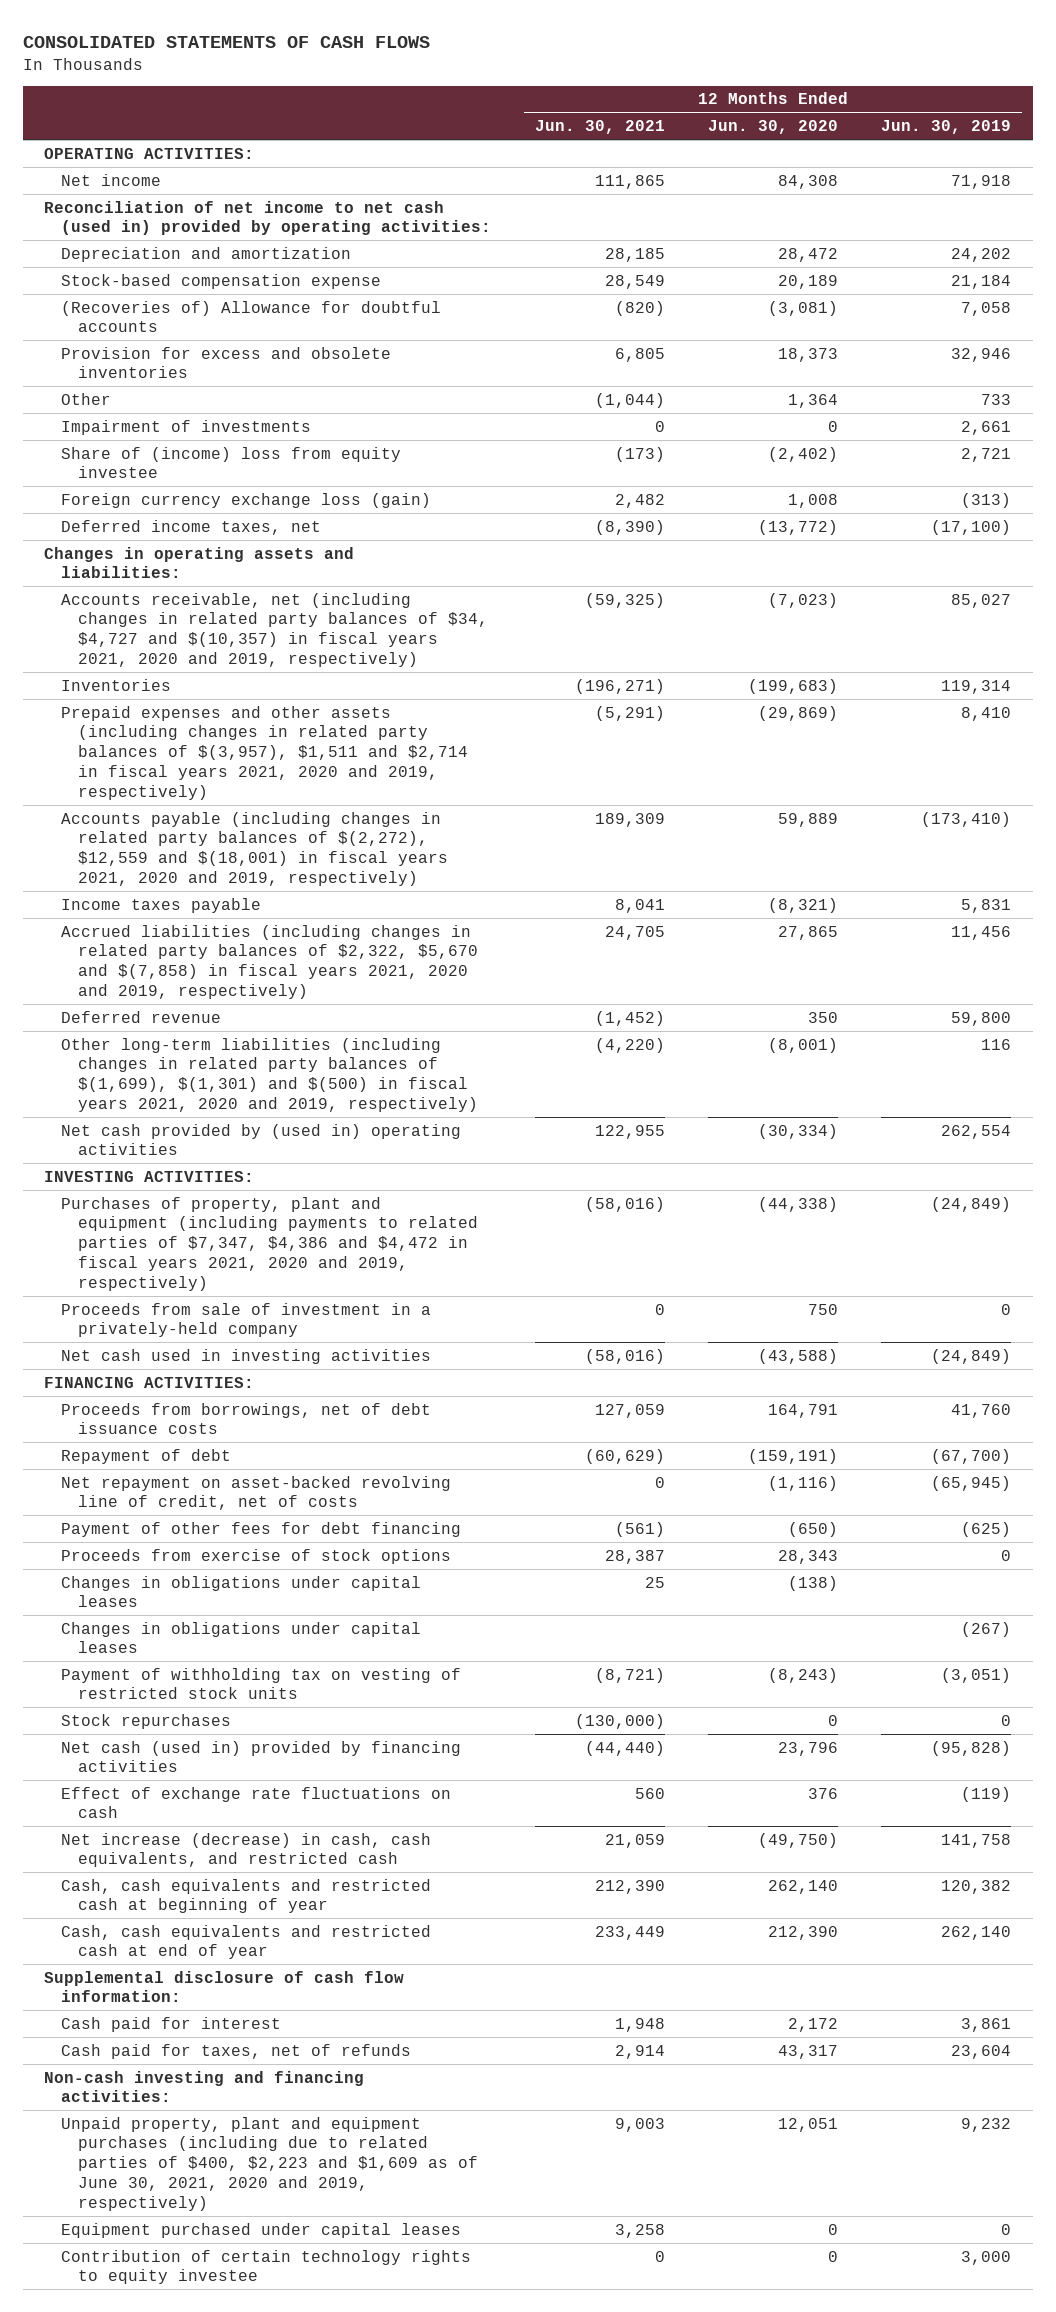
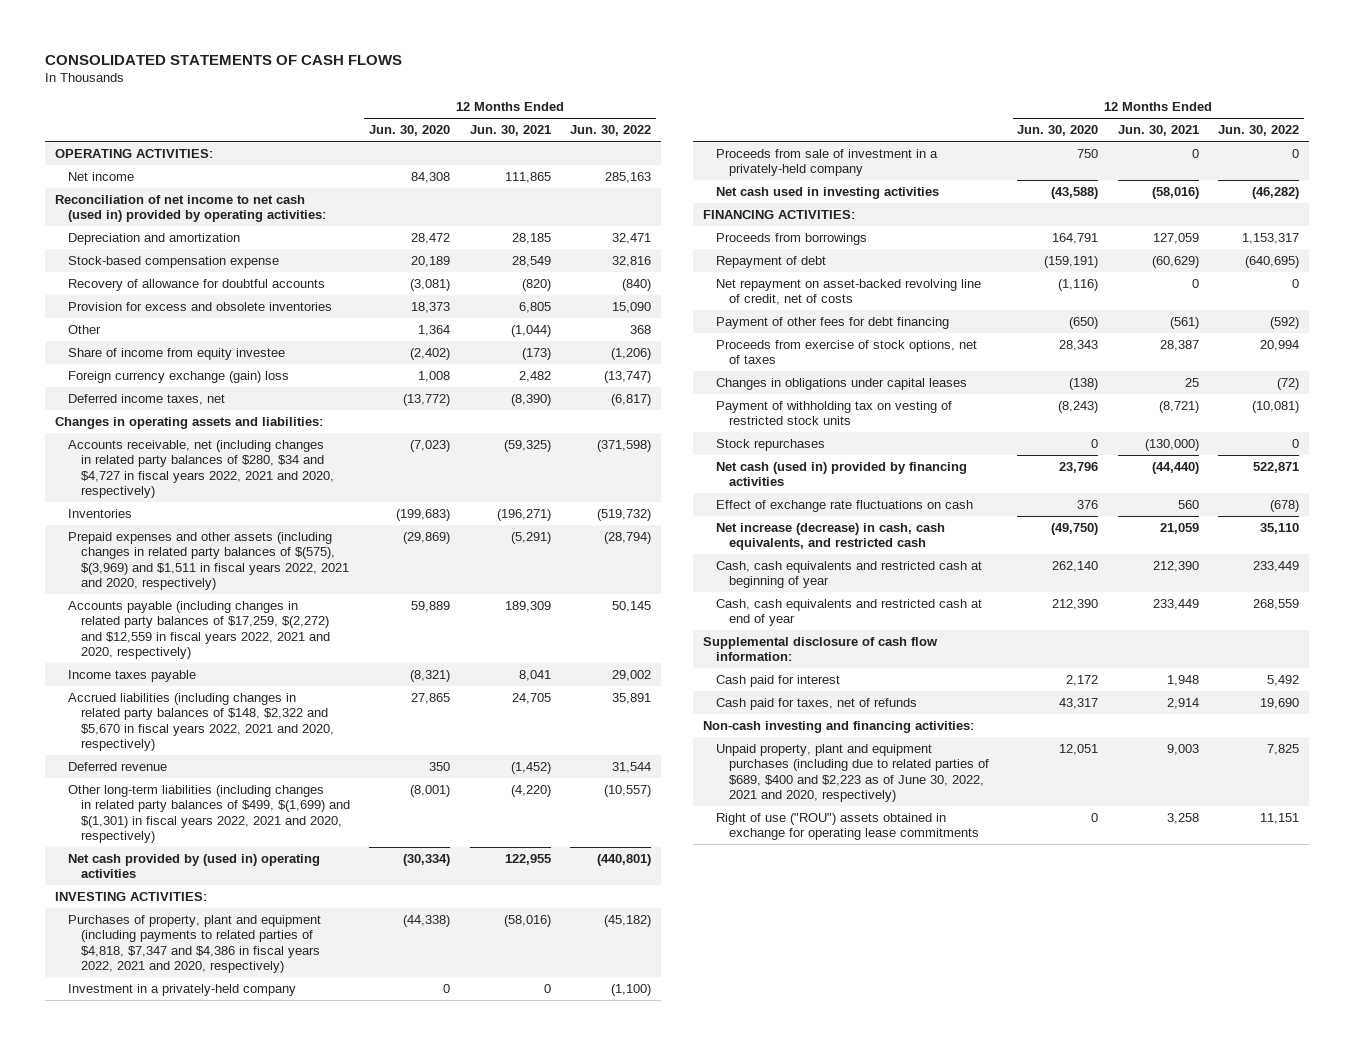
[881,120,1012,135] Jun. 30, 2019 -> none
none -> [570,125,652,137] Jun. 30, 2022
[61,300,442,333] (Recoveries of) Allowance for doubtful accounts -> [67,278,325,291] Recovery of allowance for doubtful accounts
[61,419,312,435] Impairment of investments -> none
[61,446,402,479] Share of (income) loss from equity investee -> [67,347,285,360] Share of income from equity investee
[61,492,432,508] Foreign currency exchange loss (gain) -> [67,370,289,383] Foreign currency exchange (gain) loss
[61,592,489,667] Accounts receivable, net (including changes in related party balances of $34, $4,727 and $(10,357) in fiscal years 2021, 2020 and 2019, respectively) -> [67,439,334,498] Accounts receivable, net (including changes in related party balances of $280, $34 and $4,727 in fiscal years 2022, 2021 and 2020, respectively)
[61,705,469,800] Prepaid expenses and other assets (including changes in related party balances of $(3,957), $1,511 and $2,714 in fiscal years 2021, 2020 and 2019, respectively) -> [67,531,349,590] Prepaid expenses and other assets (including changes in related party balances of $(575), $(3,969) and $1,511 in fiscal years 2022, 2021 and 2020, respectively)
[61,811,449,886] Accounts payable (including changes in related party balances of $(2,272), $12,559 and $(18,001) in fiscal years 2021, 2020 and 2019, respectively) -> [67,600,330,659] Accounts payable (including changes in related party balances of $17,259, $(2,272) and $12,559 in fiscal years 2022, 2021 and 2020, respectively)
[61,924,479,999] Accrued liabilities (including changes in related party balances of $2,322, $5,670 and $(7,858) in fiscal years 2021, 2020 and 2019, respectively) -> [67,692,334,751] Accrued liabilities (including changes in related party balances of $148, $2,322 and $5,670 in fiscal years 2022, 2021 and 2020, respectively)
[61,1037,479,1112] Other long-term liabilities (including changes in related party balances of $(1,699), $(1,301) and $(500) in fiscal years 2021, 2020 and 2019, respectively) -> [67,784,350,843] Other long-term liabilities (including changes in related party balances of $499, $(1,699) and $(1,301) in fiscal years 2022, 2021 and 2020, respectively)
[61,1196,479,1291] Purchases of property, plant and equipment (including payments to related parties of $7,347, $4,386 and $4,472 in fiscal years 2021, 2020 and 2019, respectively) -> [67,914,321,973] Purchases of property, plant and equipment (including payments to related parties of $4,818, $7,347 and $4,386 in fiscal years 2022, 2021 and 2020, respectively)
none -> [67,983,296,996] Investment in a privately-held company
[61,1402,432,1435] Proceeds from borrowings, net of debt issuance costs -> [715,232,867,245] Proceeds from borrowings
[61,1548,452,1564] Proceeds from exercise of stock options -> [715,339,977,365] Proceeds from exercise of stock options, net of taxes
[61,1621,422,1654] Changes in obligations under capital leases -> none
[61,2249,472,2285] Contribution of certain technology rights to equity investee -> none
[61,2116,479,2211] Unpaid property, plant and equipment purchases (including due to related parties of $400, $2,223 and $1,609 as of June 30, 2021, 2020 and 2019, respectively) -> [715,743,989,802] Unpaid property, plant and equipment purchases (including due to related parties of $689, $400 and $2,223 as of June 30, 2022, 2021 and 2020, respectively)
[61,2222,462,2238] Equipment purchased under capital leases -> [715,812,979,841] Right of use ("ROU") assets obtained in exchange for operating lease commitments

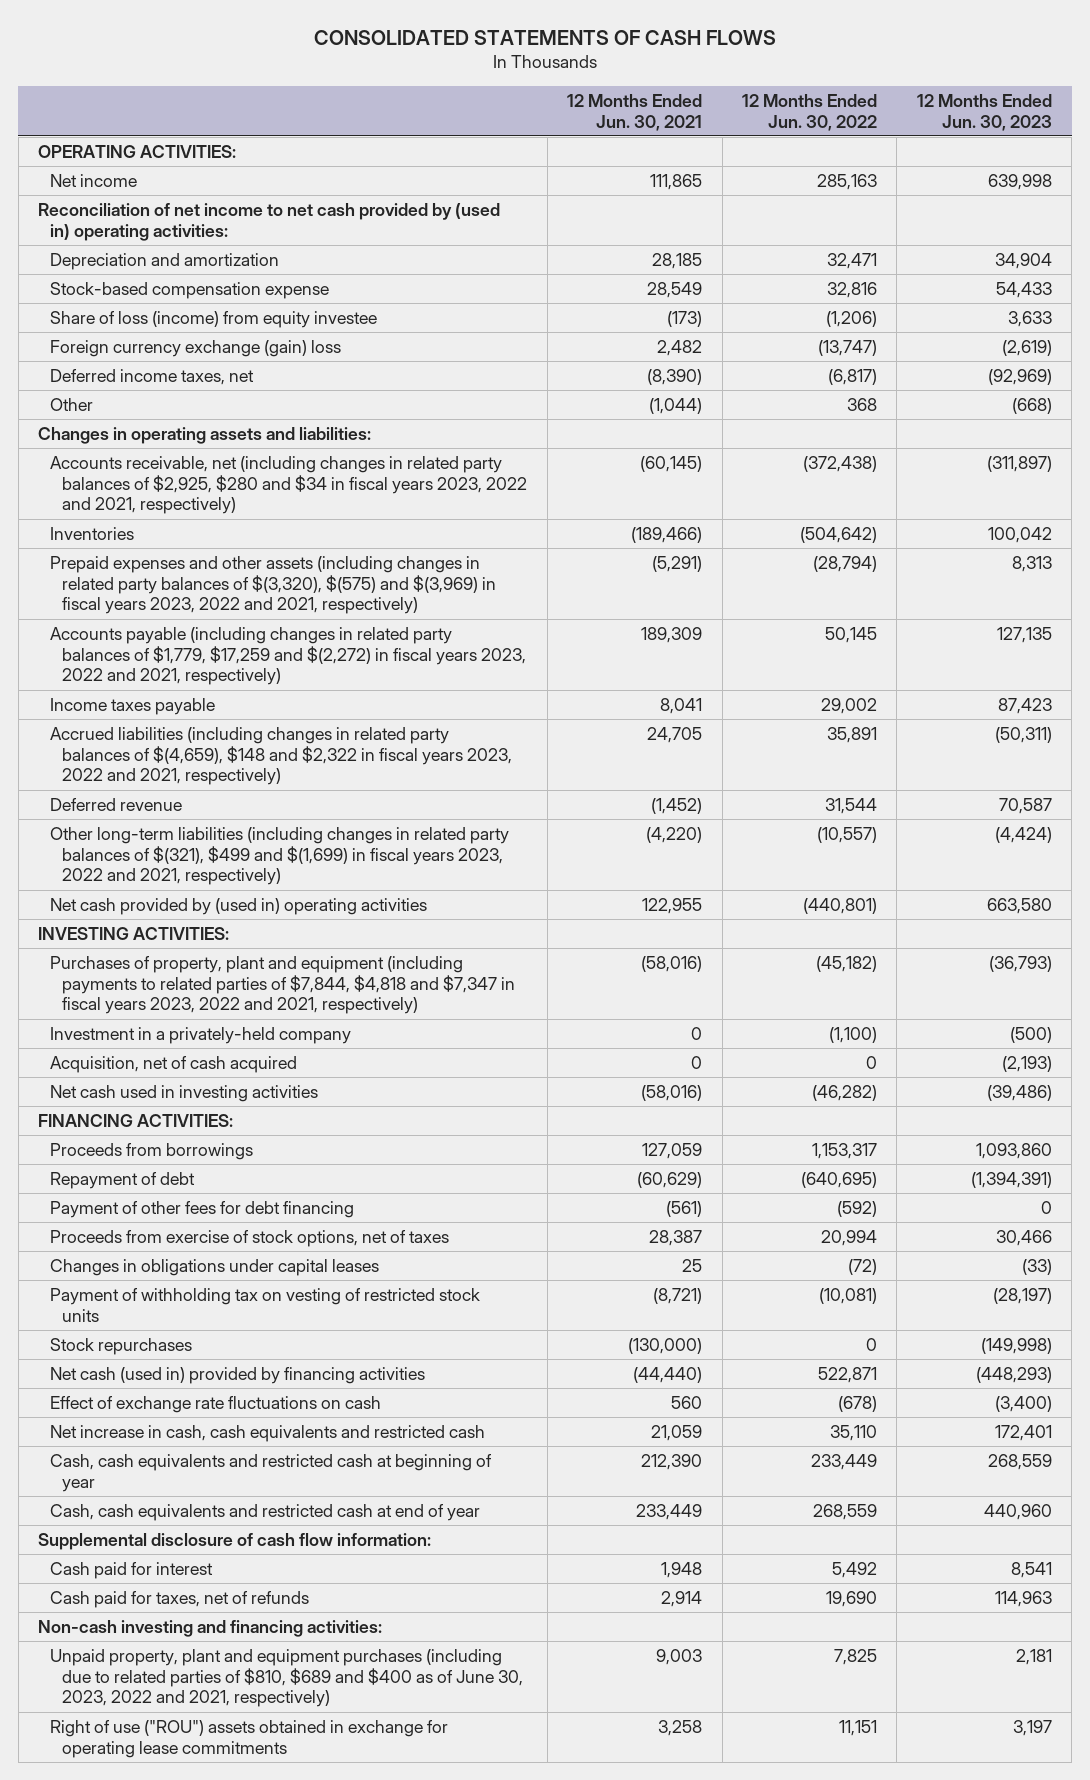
[369,125,451,137] Jun. 30, 2020 -> none
none -> [916,93,1052,131] 12 Months Ended Jun. 30, 2023
[54,194,326,223] Reconciliation of net income to net cash (used in) provided by operating activities: -> [37,202,500,241] Reconciliation of net income to net cash provided by (used in) operating activities:
[67,278,325,291] Recovery of allowance for doubtful accounts -> none
[67,301,332,311] Provision for excess and obsolete inventories -> none
[67,347,285,360] Share of income from equity investee -> [50,310,378,328] Share of loss (income) from equity investee
[67,324,101,334] Other -> [50,397,94,411] Other
[67,439,334,498] Accounts receivable, net (including changes in related party balances of $280, $34 and $4,727 in fiscal years 2022, 2021 and 2020, respectively) -> [50,455,528,515] Accounts receivable, net (including changes in related party balances of $2,925, $280 and $34 in fiscal years 2023, 2022 and 2021, respectively)
[503,439,551,452] (59,325) -> [640,455,703,472] (60,145)
[597,439,652,452] (371,598) -> [802,455,877,472] (372,438)
[496,508,551,521] (196,271) -> [631,526,703,543] (189,466)
[597,508,652,521] (519,732) -> [799,526,877,543] (504,642)
[67,531,349,590] Prepaid expenses and other assets (including changes in related party balances of $(575), $(3,969) and $1,511 in fiscal years 2022, 2021 and 2020, respectively) -> [50,555,497,615] Prepaid expenses and other assets (including changes in related party balances of $(3,320), $(575) and $(3,969) in fiscal years 2023, 2022 and 2021, respectively)
[67,600,330,659] Accounts payable (including changes in related party balances of $17,259, $(2,272) and $12,559 in fiscal years 2022, 2021 and 2020, respectively) -> [50,626,527,686] Accounts payable (including changes in related party balances of $1,779, $17,259 and $(2,272) in fiscal years 2023, 2022 and 2021, respectively)
[67,692,334,751] Accrued liabilities (including changes in related party balances of $148, $2,322 and $5,670 in fiscal years 2022, 2021 and 2020, respectively) -> [50,726,513,786] Accrued liabilities (including changes in related party balances of $(4,659), $148 and $2,322 in fiscal years 2023, 2022 and 2021, respectively)
[67,784,350,843] Other long-term liabilities (including changes in related party balances of $499, $(1,699) and $(1,301) in fiscal years 2022, 2021 and 2020, respectively) -> [50,826,510,886] Other long-term liabilities (including changes in related party balances of $(321), $499 and $(1,699) in fiscal years 2023, 2022 and 2021, respectively)
[67,914,321,973] Purchases of property, plant and equipment (including payments to related parties of $4,818, $7,347 and $4,386 in fiscal years 2022, 2021 and 2020, respectively) -> [50,955,516,1015] Purchases of property, plant and equipment (including payments to related parties of $7,844, $4,818 and $7,347 in fiscal years 2023, 2022 and 2021, respectively)
[715,148,938,177] Proceeds from sale of investment in a privately-held company -> none
none -> [50,1055,298,1073] Acquisition, net of cash acquired
[715,278,981,306] Net repayment on asset-backed revolving line of credit, net of costs -> none
[715,522,945,551] Net increase (decrease) in cash, cash equivalents, and restricted cash -> [50,1424,486,1442] Net increase in cash, cash equivalents and restricted cash
[715,743,989,802] Unpaid property, plant and equipment purchases (including due to related parties of $689, $400 and $2,223 as of June 30, 2022, 2021 and 2020, respectively) -> [50,1648,524,1708] Unpaid property, plant and equipment purchases (including due to related parties of $810, $689 and $400 as of June 30, 2023, 2022 and 2021, respectively)

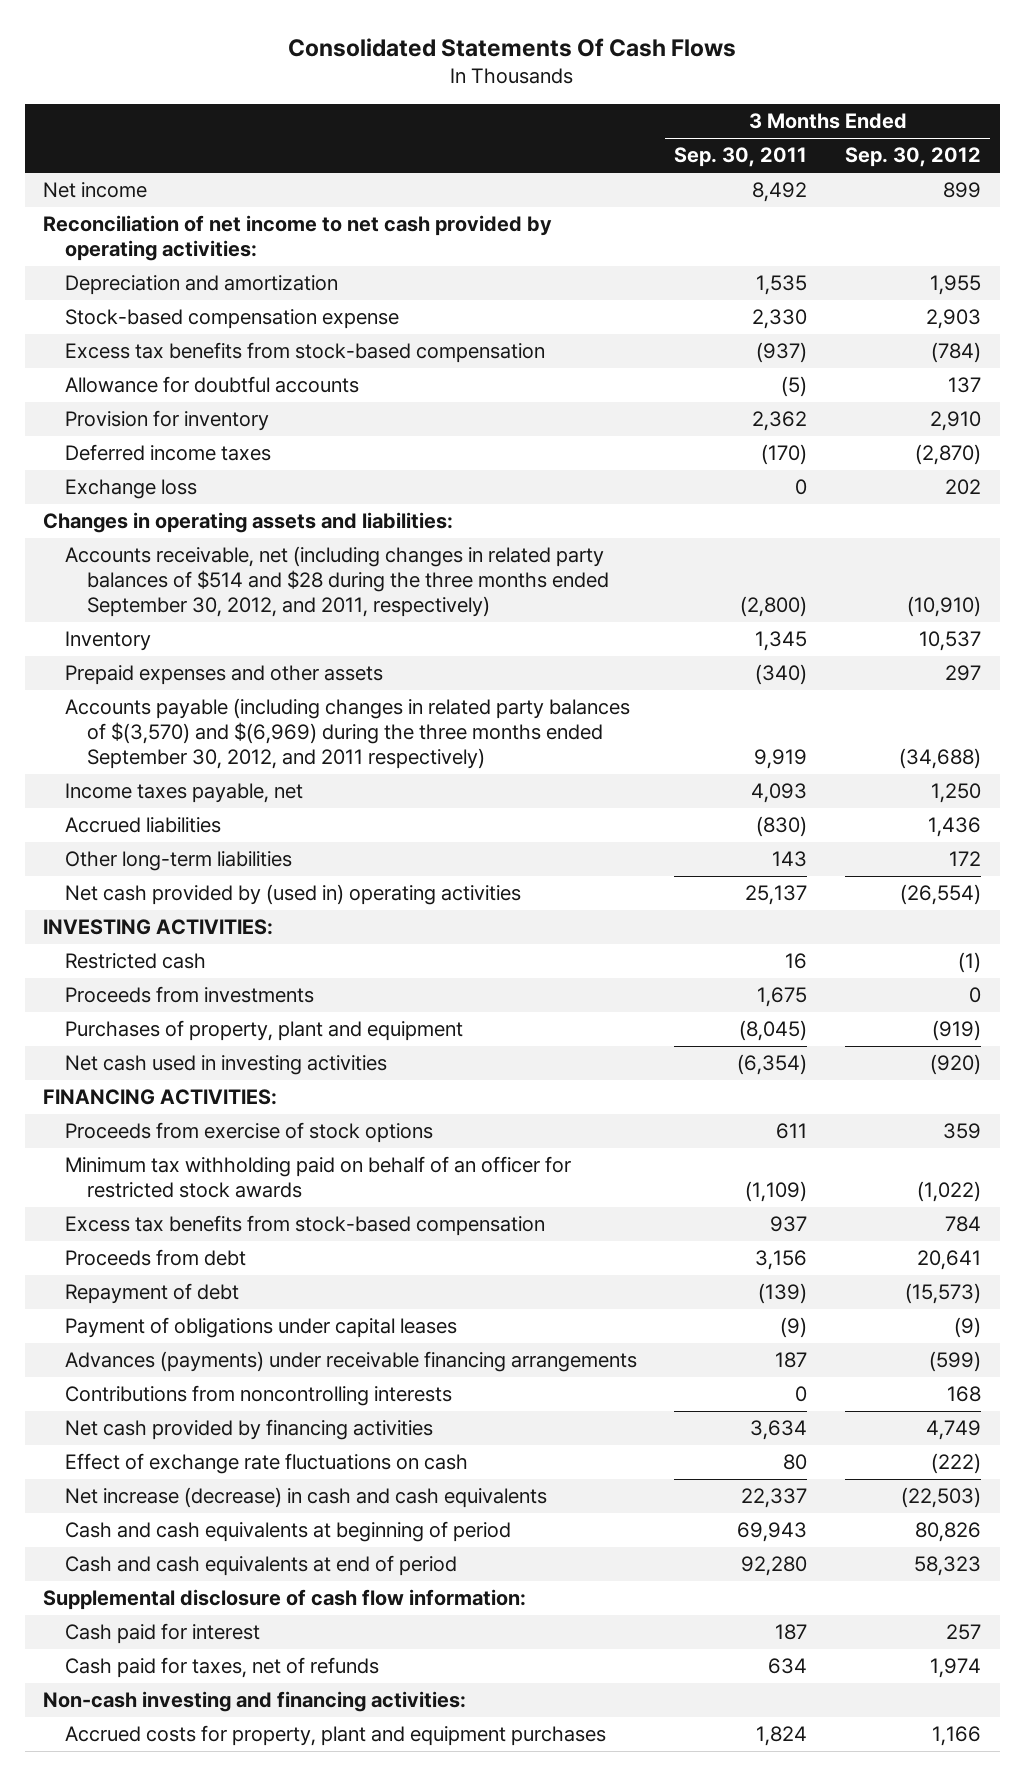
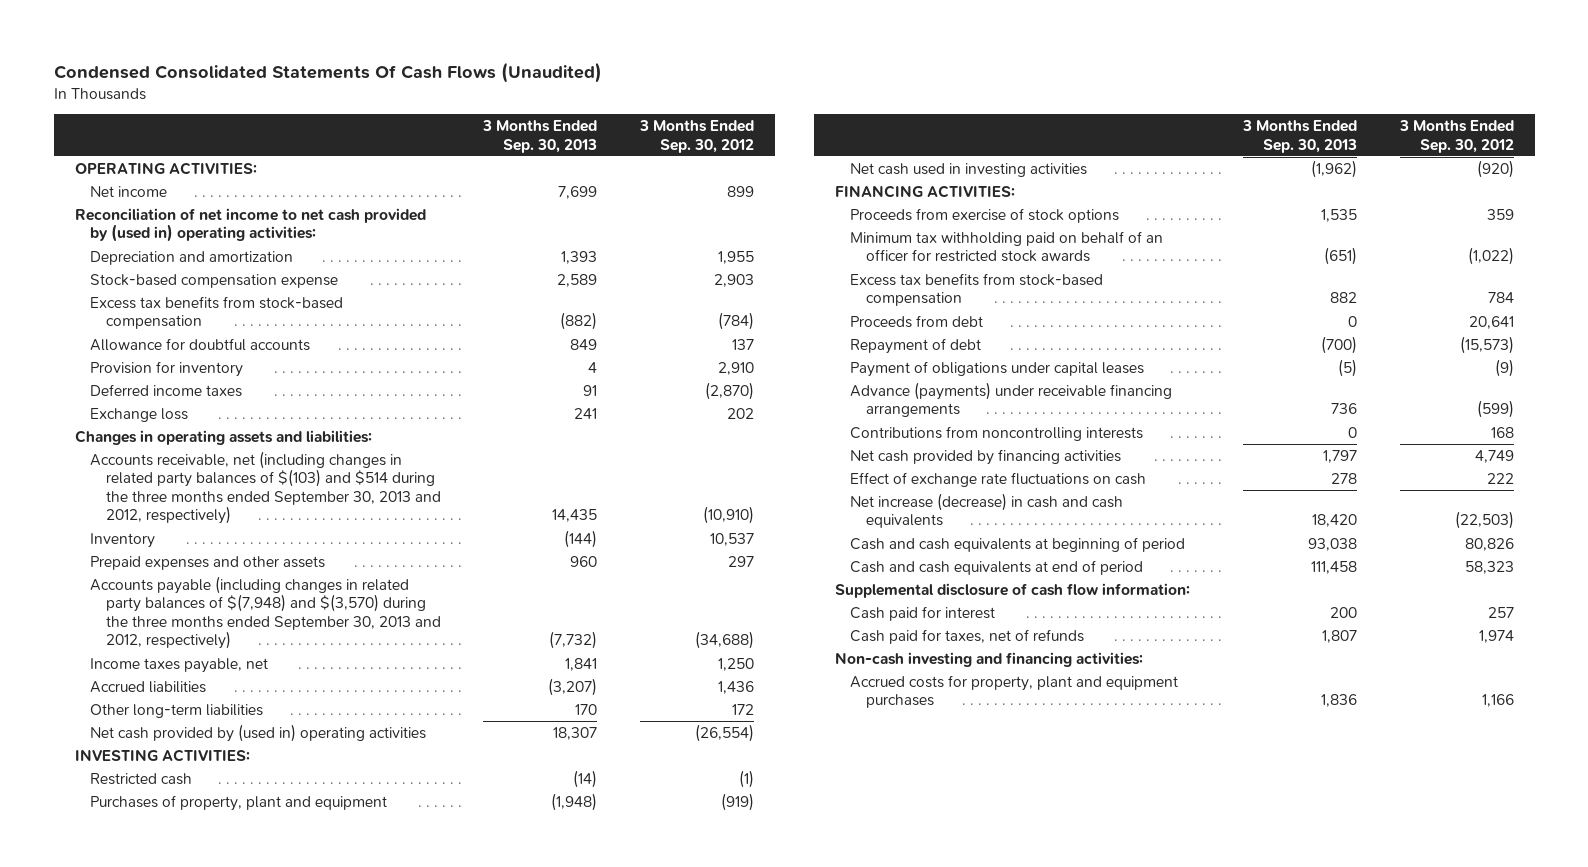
[288,38,737,58] Consolidated Statements Of Cash Flows -> [53,61,602,83] Condensed Consolidated Statements Of Cash Flows (Unaudited)
[674,147,808,168] Sep. 30, 2011 -> none
none -> [482,120,598,153] 3 Months Ended Sep. 30, 2013
none -> [74,161,257,175] OPERATING ACTIVITIES:
[43,215,553,262] Reconciliation of net income to net cash provided by operating activities: -> [74,207,426,243] Reconciliation of net income to net cash provided by (used in) operating activities:
[65,546,609,618] Accounts receivable, net (including changes in related party balances of $514 and $28 during the three months ended September 30, 2012, and 2011, respectively) -> [90,450,441,525] Accounts receivable, net (including changes in related party balances of $(103) and $514 during the three months ended September 30, 2013 and 2012, respectively)
[65,698,631,770] Accounts payable (including changes in related party balances of $(3,570) and $(6,969) during the three months ended September 30, 2012, and 2011 respectively) -> [90,575,441,650] Accounts payable (including changes in related party balances of $(7,948) and $(3,570) during the three months ended September 30, 2013 and 2012, respectively)
[65,986,315,1004] Proceeds from investments -> none
[65,1351,638,1373] Advances (payments) under receivable financing arrangements -> [850,381,1173,418] Advance (payments) under receivable financing arrangements
[930,1453,981,1475] (222) -> [1486,472,1514,484] 222

